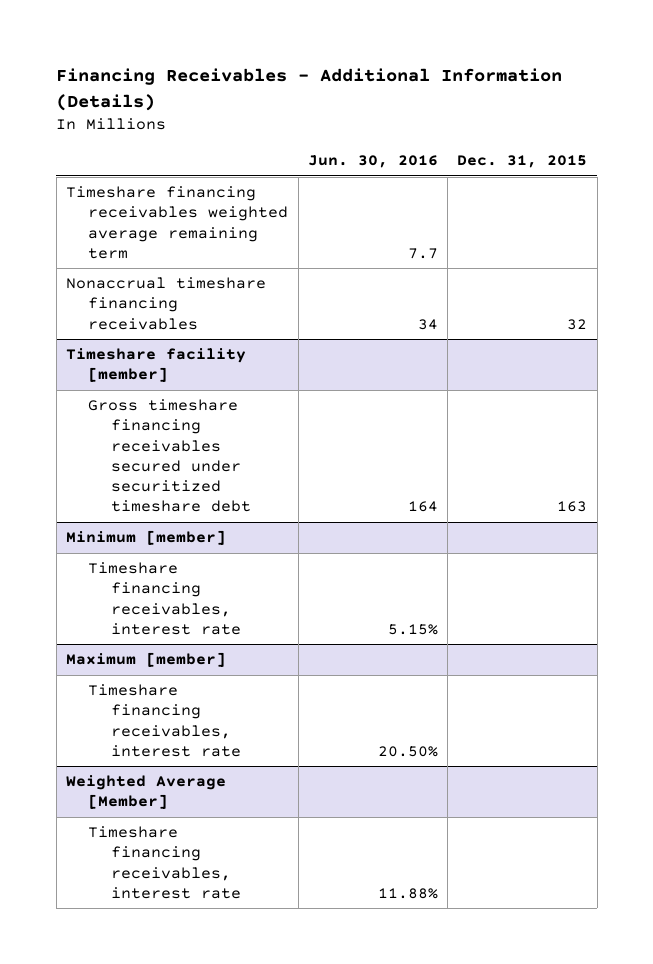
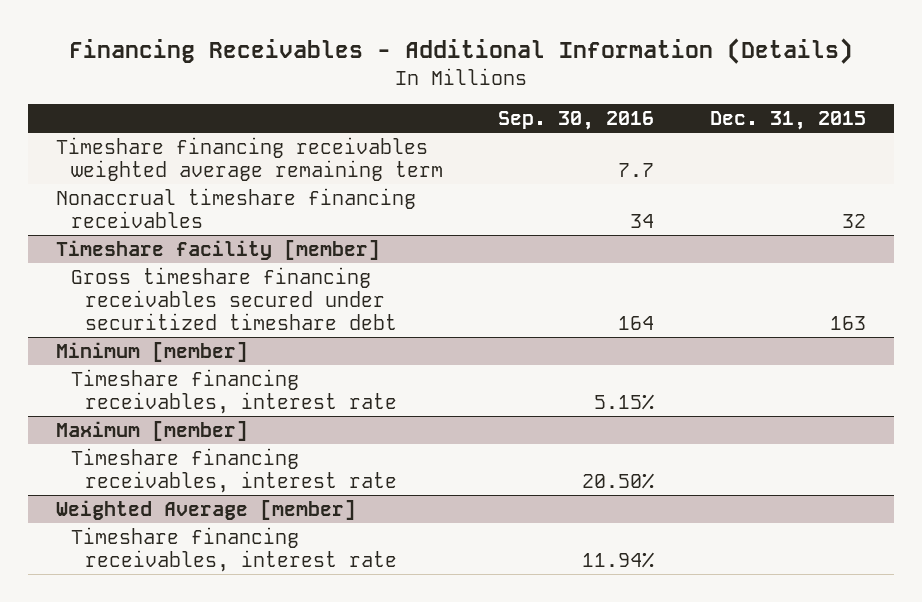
[307,155,438,169] Jun. 30, 2016 -> none
none -> [498,111,655,131] Sep. 30, 2016
[65,775,226,810] Weighted Average [Member] -> [55,499,356,520] Weighted Average [member]

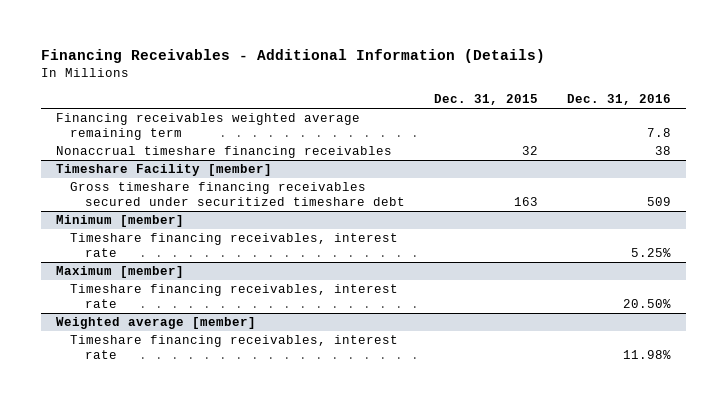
[498,111,655,131] Sep. 30, 2016 -> none
none -> [567,94,672,106] Dec. 31, 2016
[55,136,443,181] Timeshare financing receivables weighted average remaining term -> [55,113,360,140] Financing receivables weighted average remaining term
[55,239,380,260] Timeshare facility [member] -> [55,164,272,177] Timeshare Facility [member]
[55,499,356,520] Weighted Average [member] -> [55,317,256,330] Weighted average [member]

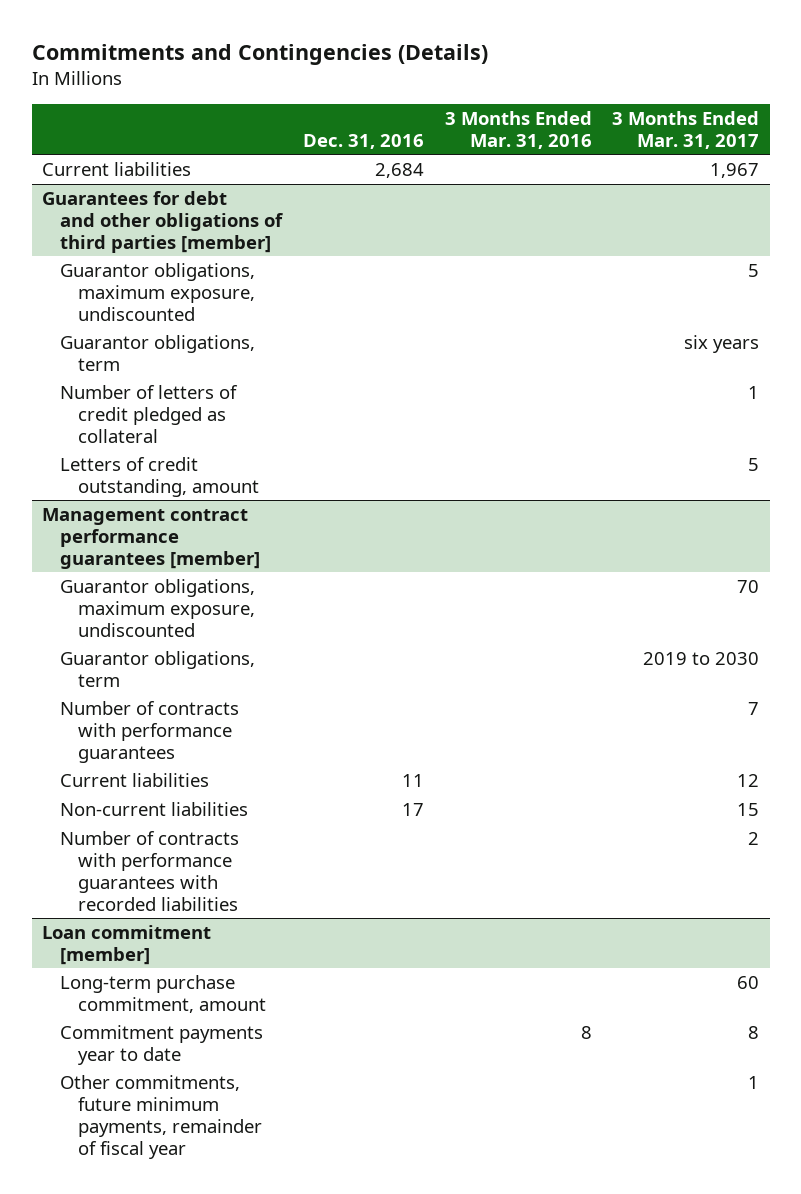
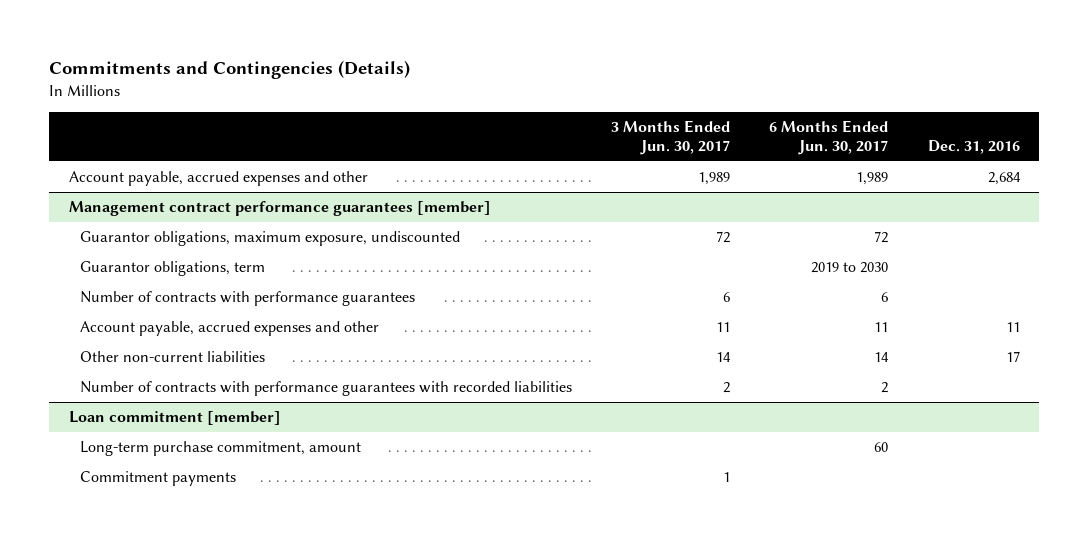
[444,110,592,149] 3 Months Ended Mar. 31, 2016 -> none
[612,110,760,149] 3 Months Ended Mar. 31, 2017 -> none
none -> [611,119,731,156] 3 Months Ended Jun. 30, 2017
none -> [769,119,889,156] 6 Months Ended Jun. 30, 2017
[42,190,284,253] Guarantees for debt and other obligations of third parties [member] -> none
[60,262,256,321] Guarantor obligations, maximum exposure, undiscounted -> none
[60,334,256,371] Guarantor obligations, term -> none
[60,384,239,443] Number of letters of credit pledged as collateral -> none
[60,456,259,497] Letters of credit outstanding, amount -> none
[42,161,192,176] Current liabilities -> [68,171,368,187] Account payable, accrued expenses and other
[60,772,210,787] Current liabilities -> [79,321,379,337] Account payable, accrued expenses and other
[60,801,249,816] Non-current liabilities -> [79,351,265,363] Other non-current liabilities
[60,1074,262,1159] Other commitments, future minimum payments, remainder of fiscal year -> none
[60,1024,264,1065] Commitment payments year to date -> [79,471,236,487] Commitment payments

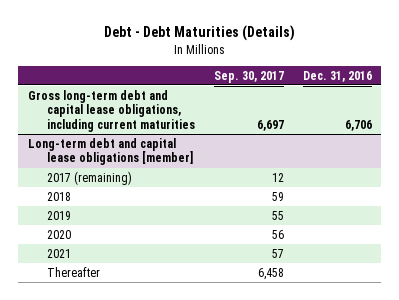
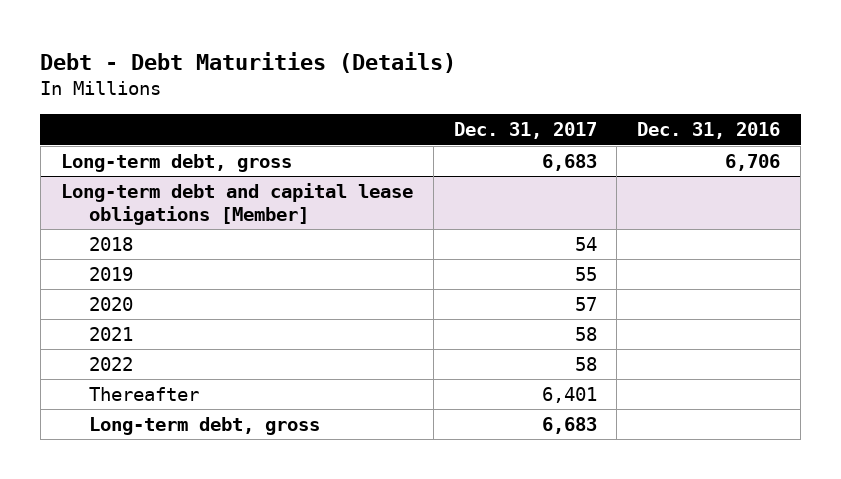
[213,70,284,83] Sep. 30, 2017 -> none
none -> [453,122,597,140] Dec. 31, 2017
[46,170,132,185] 2017 (remaining) -> none
[27,89,195,133] Gross long-term debt and capital lease obligations, including current maturities -> [60,154,292,173] Long-term debt, gross
[27,137,193,166] Long-term debt and capital lease obligations [member] -> [60,183,413,225] Long-term debt and capital lease obligations [Member]
none -> [89,357,134,372] 2022
none -> [89,417,321,436] Long-term debt, gross

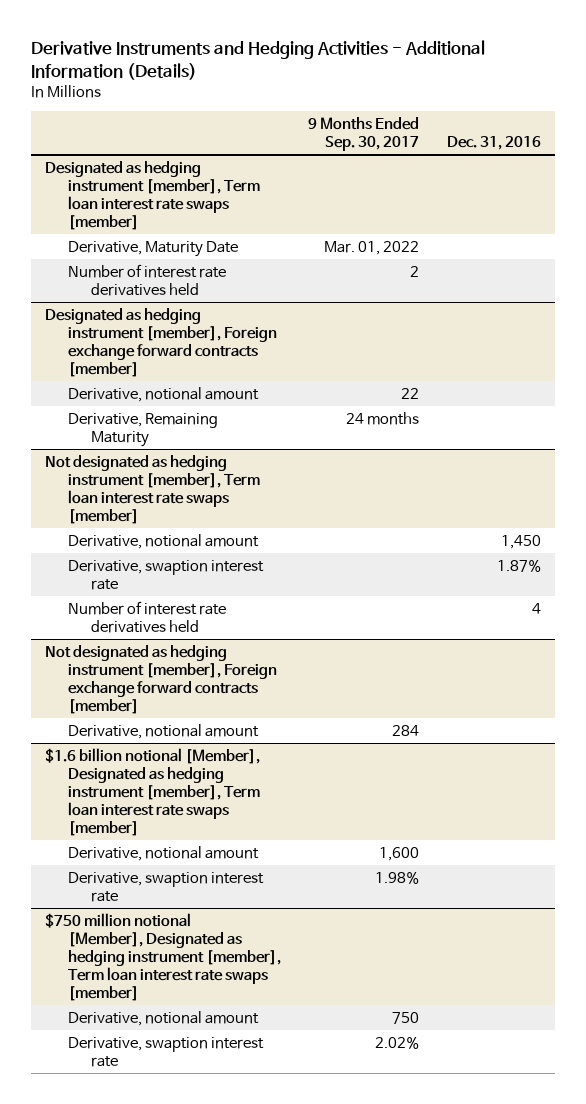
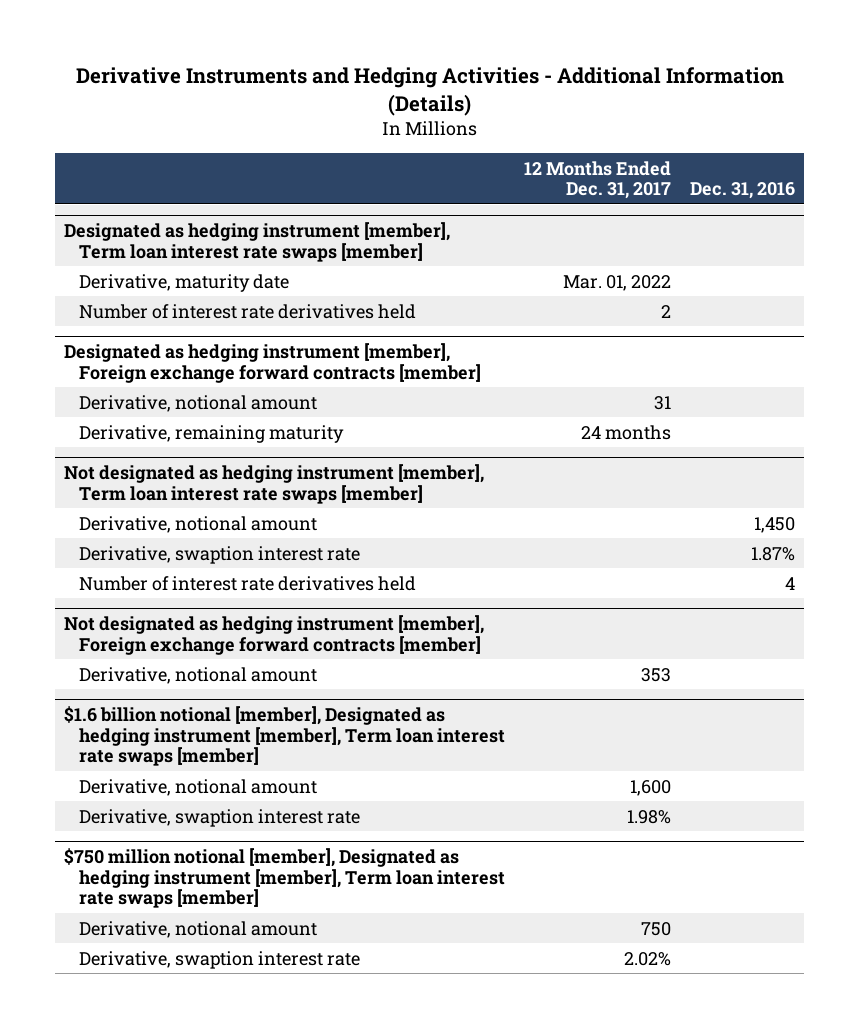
[308,117,420,152] 9 Months Ended Sep. 30, 2017 -> none
none -> [523,160,671,200] 12 Months Ended Dec. 31, 2017
[68,240,239,257] Derivative, Maturity Date -> [78,273,289,292] Derivative, maturity date
[68,412,219,447] Derivative, Remaining Maturity -> [78,424,344,443] Derivative, remaining maturity
[44,747,261,836] $1.6 billion notional [Member], Designated as hedging instrument [member], Term loan interest rate swaps [member] -> [64,706,505,767] $1.6 billion notional [member], Designated as hedging instrument [member], Term loan interest rate swaps [member]
[44,912,282,1001] $750 million notional [Member], Designated as hedging instrument [member], Term loan interest rate swaps [member] -> [64,848,505,909] $750 million notional [member], Designated as hedging instrument [member], Term loan interest rate swaps [member]

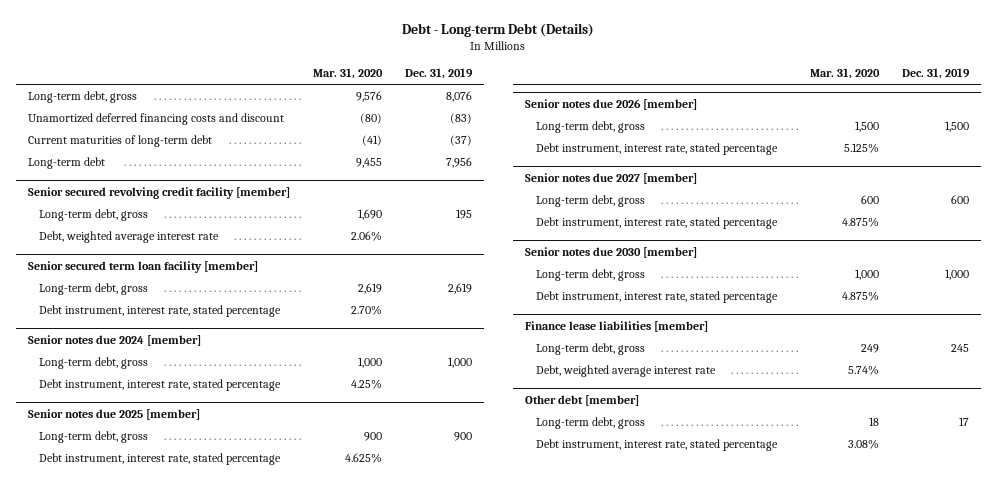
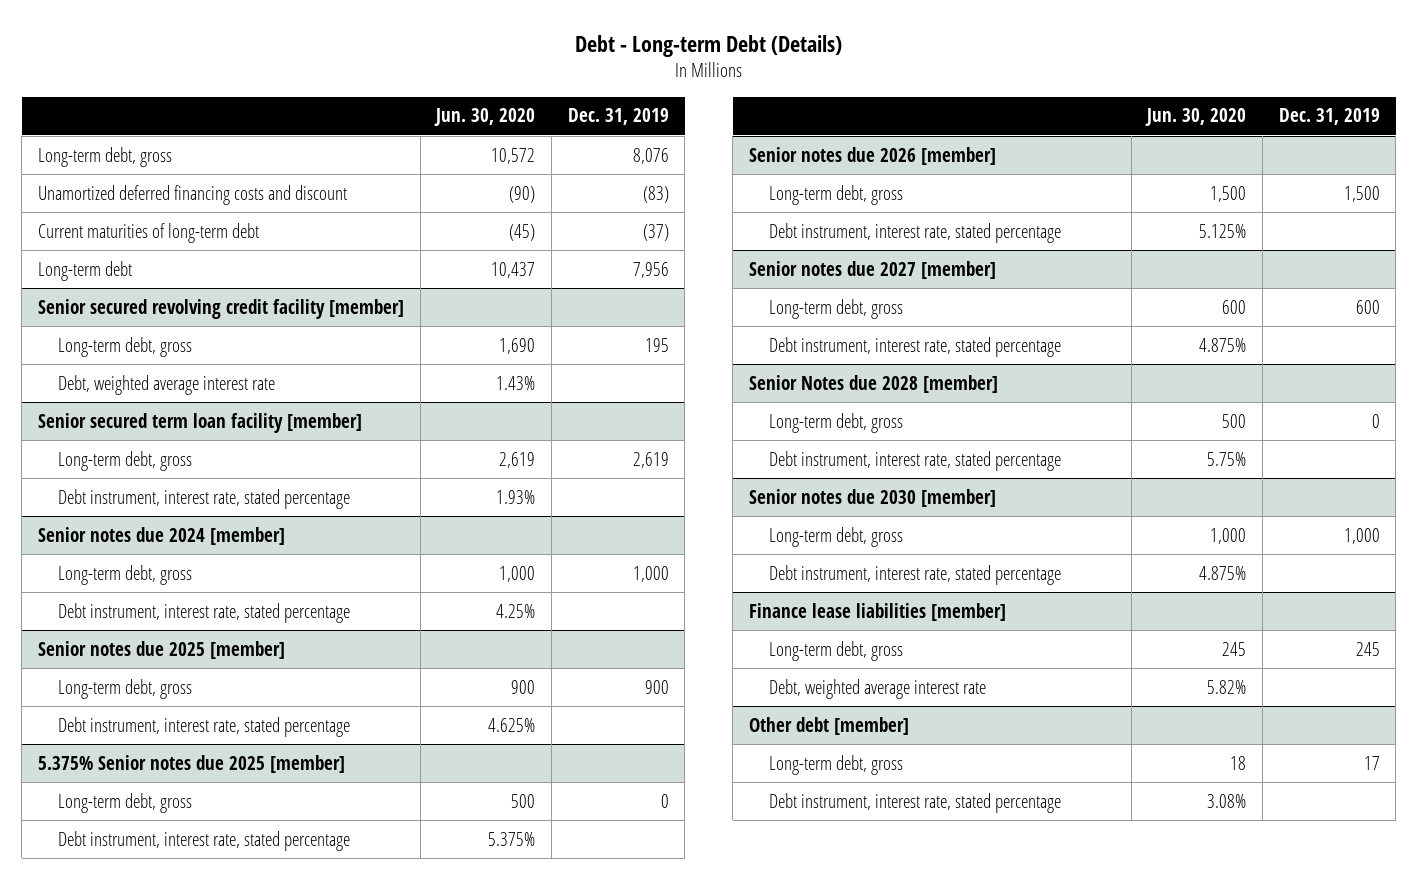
[312,68,383,80] Mar. 31, 2020 -> none
none -> [434,108,536,127] Jun. 30, 2020
none -> [37,754,345,773] 5.375% Senior notes due 2025 [member]
none -> [57,792,192,813] Long-term debt, gross
none -> [57,830,350,851] Debt instrument, interest rate, stated percentage
none -> [748,374,998,393] Senior Notes due 2028 [member]
none -> [768,412,903,433] Long-term debt, gross
none -> [768,450,1061,471] Debt instrument, interest rate, stated percentage

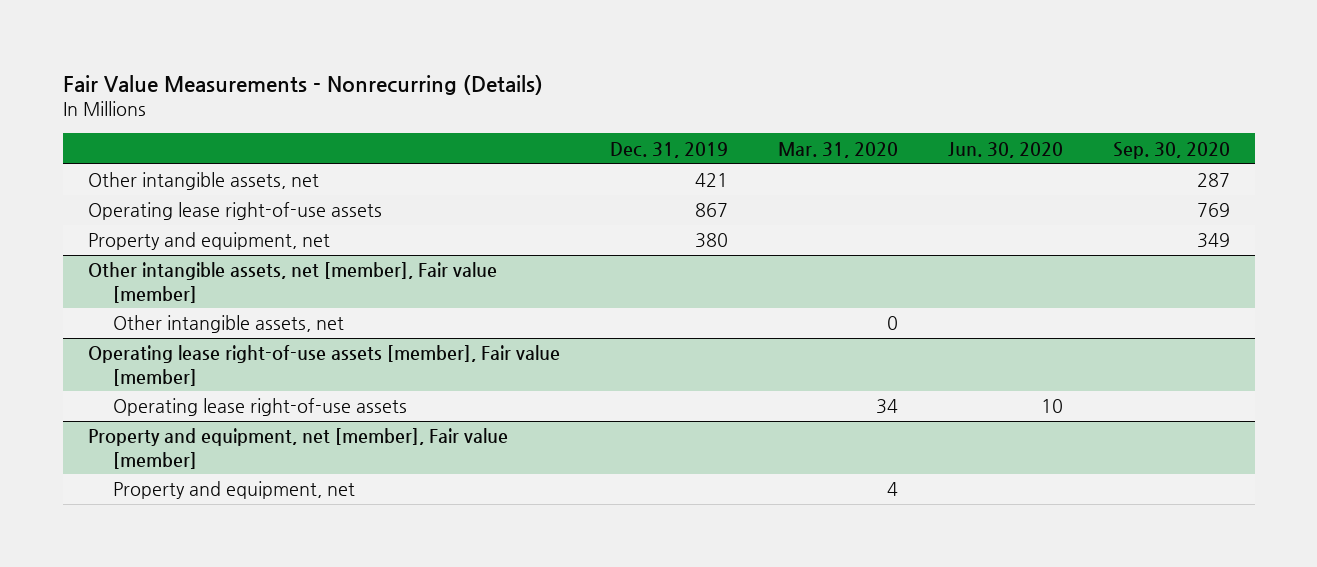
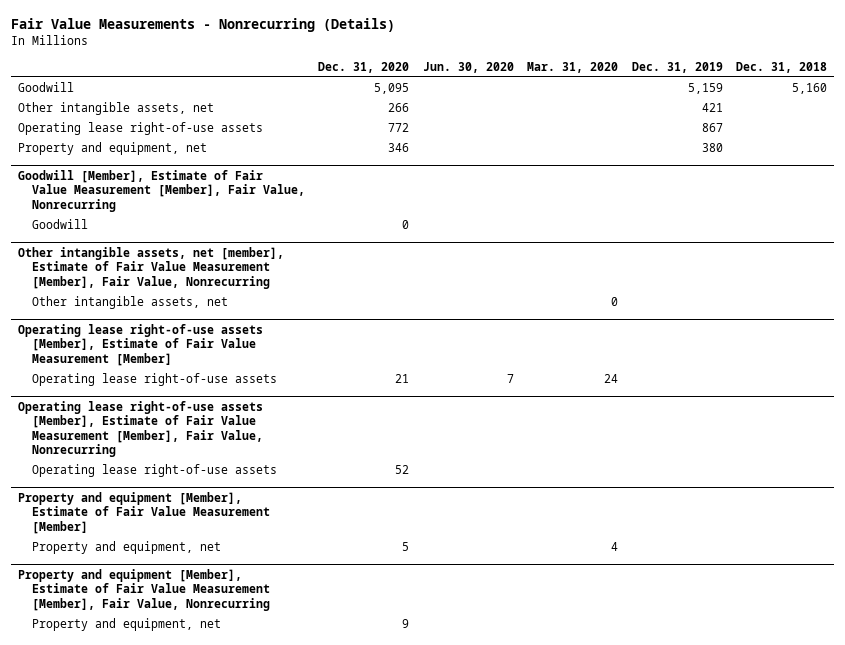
[1112,141,1230,159] Sep. 30, 2020 -> none
none -> [318,61,410,73] Dec. 31, 2020
none -> [736,61,828,73] Dec. 31, 2018
none -> [17,82,74,93] Goodwill
none -> [17,169,305,212] Goodwill [Member], Estimate of Fair Value Measurement [Member], Fair Value, Nonrecurring
none -> [31,219,88,230] Goodwill
[87,262,497,303] Other intangible assets, net [member], Fair value [member] -> [17,246,284,289] Other intangible assets, net [member], Estimate of Fair Value Measurement [Member], Fair Value, Nonrecurring
[87,345,560,386] Operating lease right-of-use assets [member], Fair value [member] -> [17,323,263,366] Operating lease right-of-use assets [Member], Estimate of Fair Value Measurement [Member]
[875,399,898,415] 34 -> [604,374,619,384] 24
[1040,399,1063,414] 10 -> [506,374,514,384] 7
none -> [17,400,263,458] Operating lease right-of-use assets [Member], Estimate of Fair Value Measurement [Member], Fair Value, Nonrecurring
none -> [31,464,277,478] Operating lease right-of-use assets
[87,428,508,469] Property and equipment, net [member], Fair value [member] -> [17,491,270,534] Property and equipment [Member], Estimate of Fair Value Measurement [Member]
none -> [17,568,270,611] Property and equipment [Member], Estimate of Fair Value Measurement [Member], Fair Value, Nonrecurring
none -> [31,618,221,632] Property and equipment, net

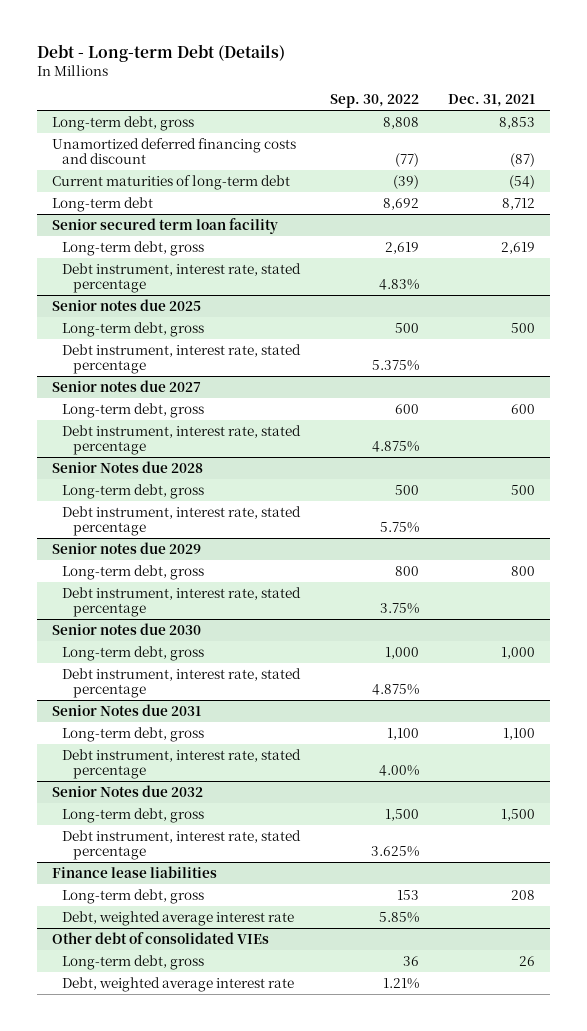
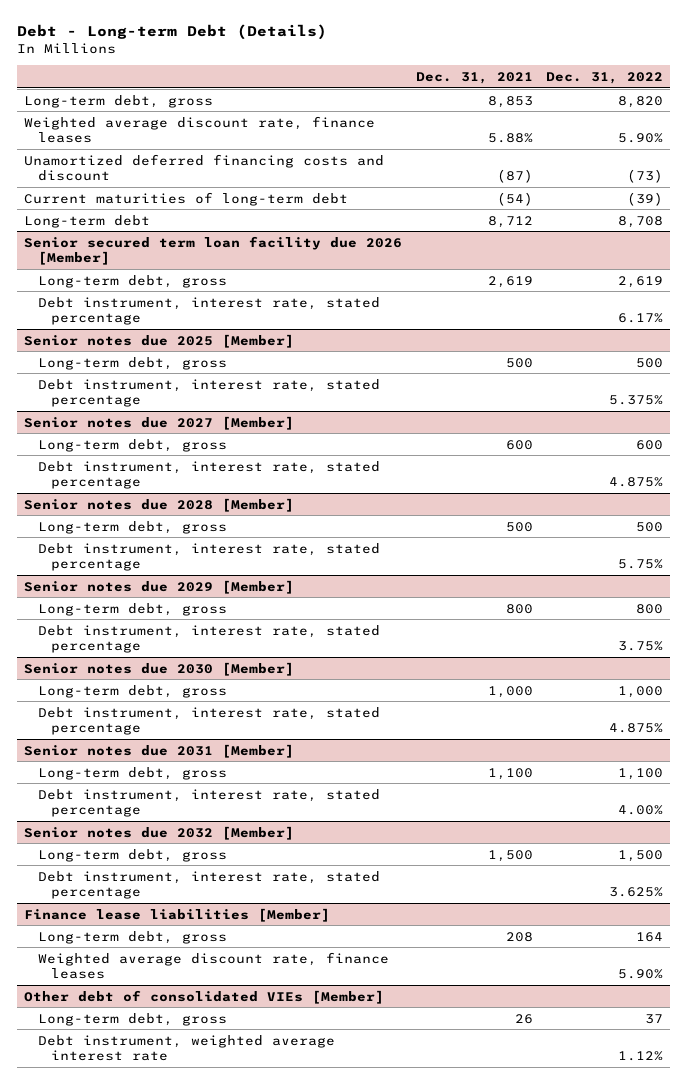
[329,94,419,109] Sep. 30, 2022 -> none
none -> [546,71,664,84] Dec. 31, 2022
none -> [24,115,376,144] Weighted average discount rate, finance leases
[51,217,278,234] Senior secured term loan facility -> [24,235,403,266] Senior secured term loan facility due 2026 [Member]
[51,298,201,311] Senior notes due 2025 -> [24,333,295,348] Senior notes due 2025 [Member]
[51,379,201,392] Senior notes due 2027 -> [24,415,295,430] Senior notes due 2027 [Member]
[51,460,203,473] Senior Notes due 2028 -> [24,497,295,512] Senior notes due 2028 [Member]
[51,541,201,554] Senior notes due 2029 -> [24,579,295,594] Senior notes due 2029 [Member]
[51,622,201,635] Senior notes due 2030 -> [24,661,295,676] Senior notes due 2030 [Member]
[51,703,201,716] Senior Notes due 2031 -> [24,743,295,758] Senior notes due 2031 [Member]
[51,784,203,797] Senior Notes due 2032 -> [24,825,295,840] Senior notes due 2032 [Member]
[51,865,217,878] Finance lease liabilities -> [24,907,331,922] Finance lease liabilities [Member]
[62,910,295,926] Debt, weighted average interest rate -> none
none -> [37,951,389,980] Weighted average discount rate, finance leases
[51,931,269,944] Other debt of consolidated VIEs -> [24,989,385,1004] Other debt of consolidated VIEs [Member]
[62,976,295,992] Debt, weighted average interest rate -> [37,1034,335,1062] Debt instrument, weighted average interest rate

